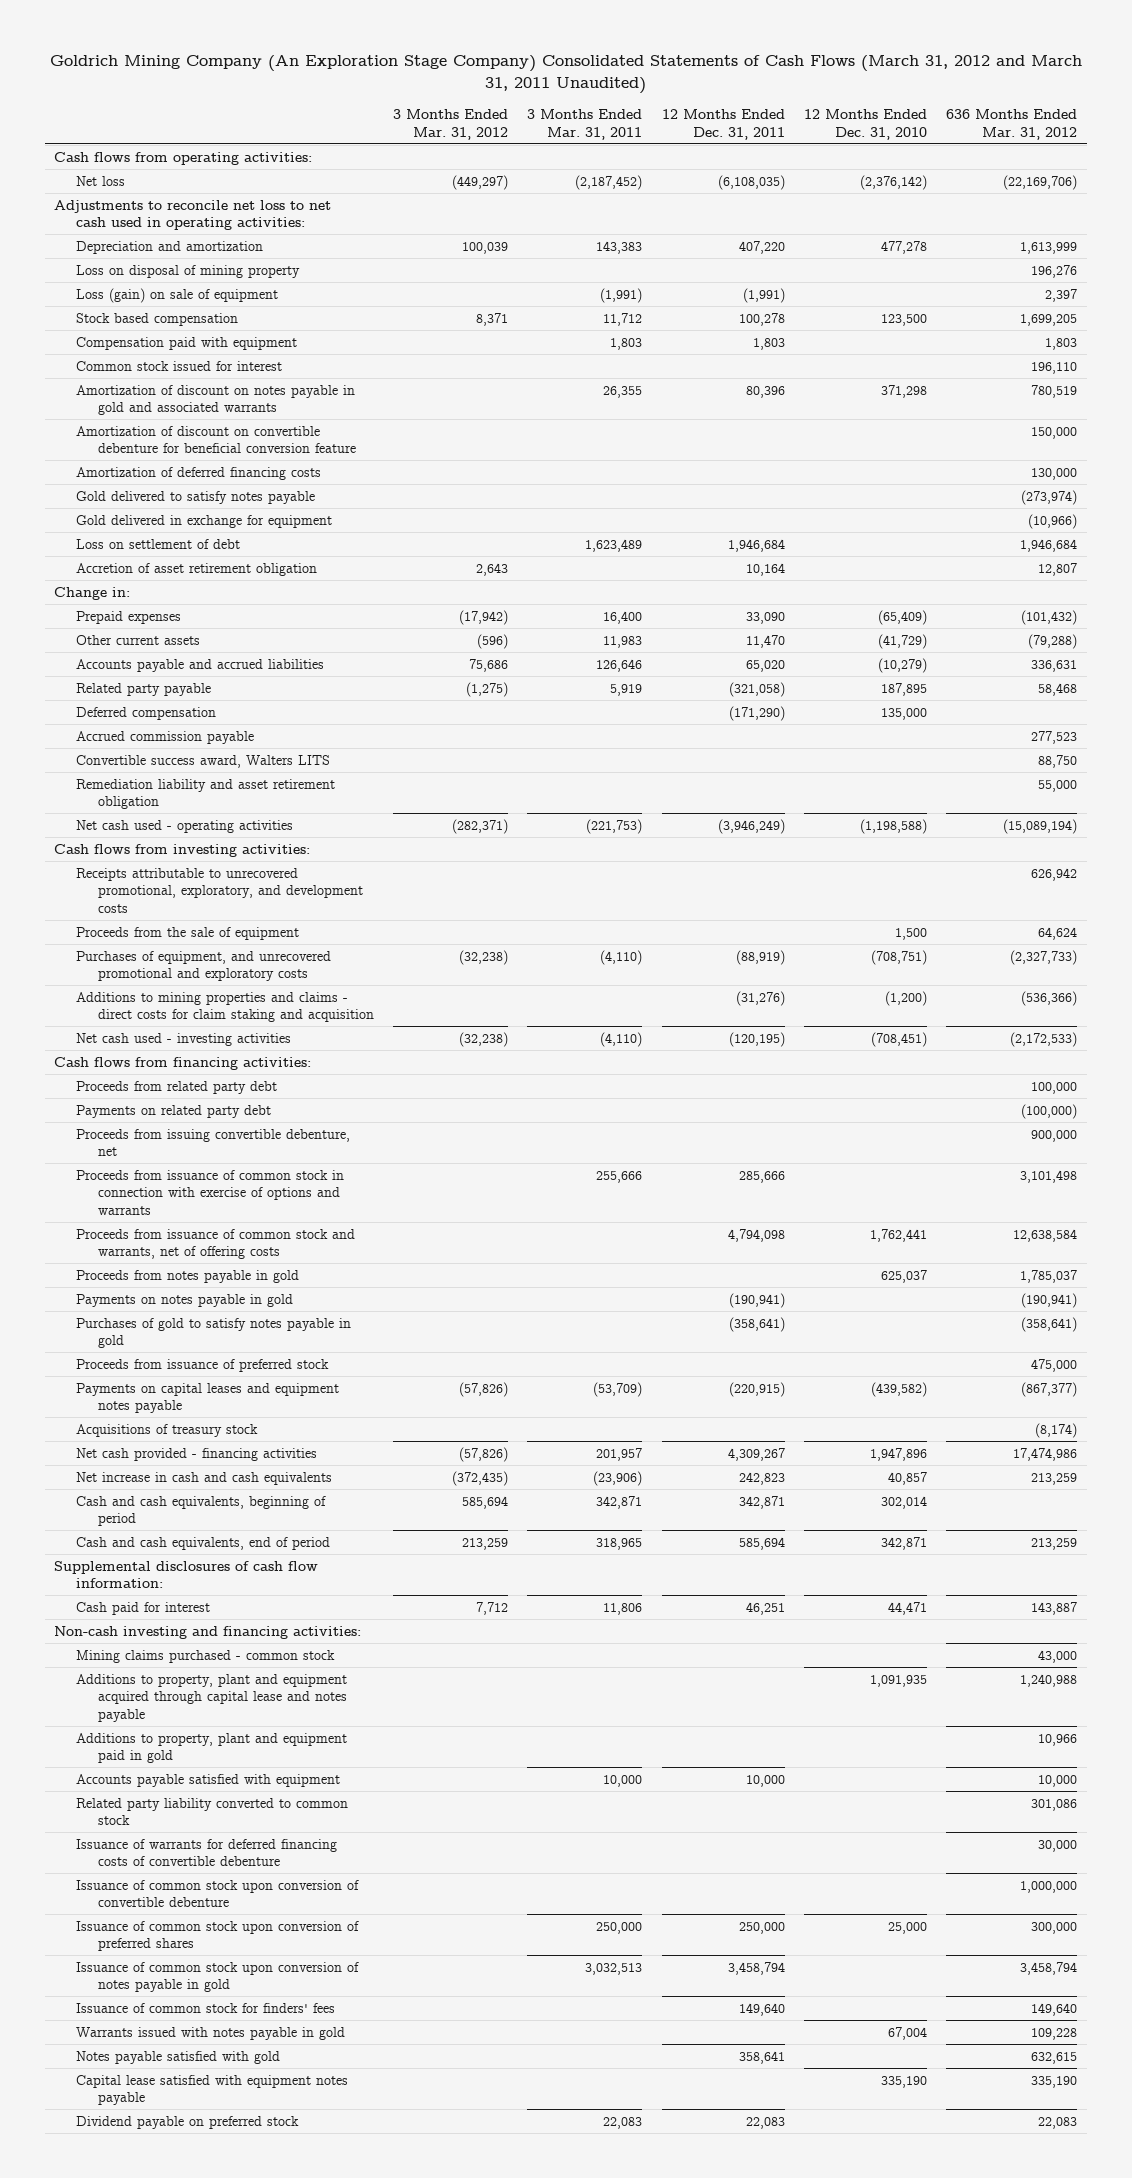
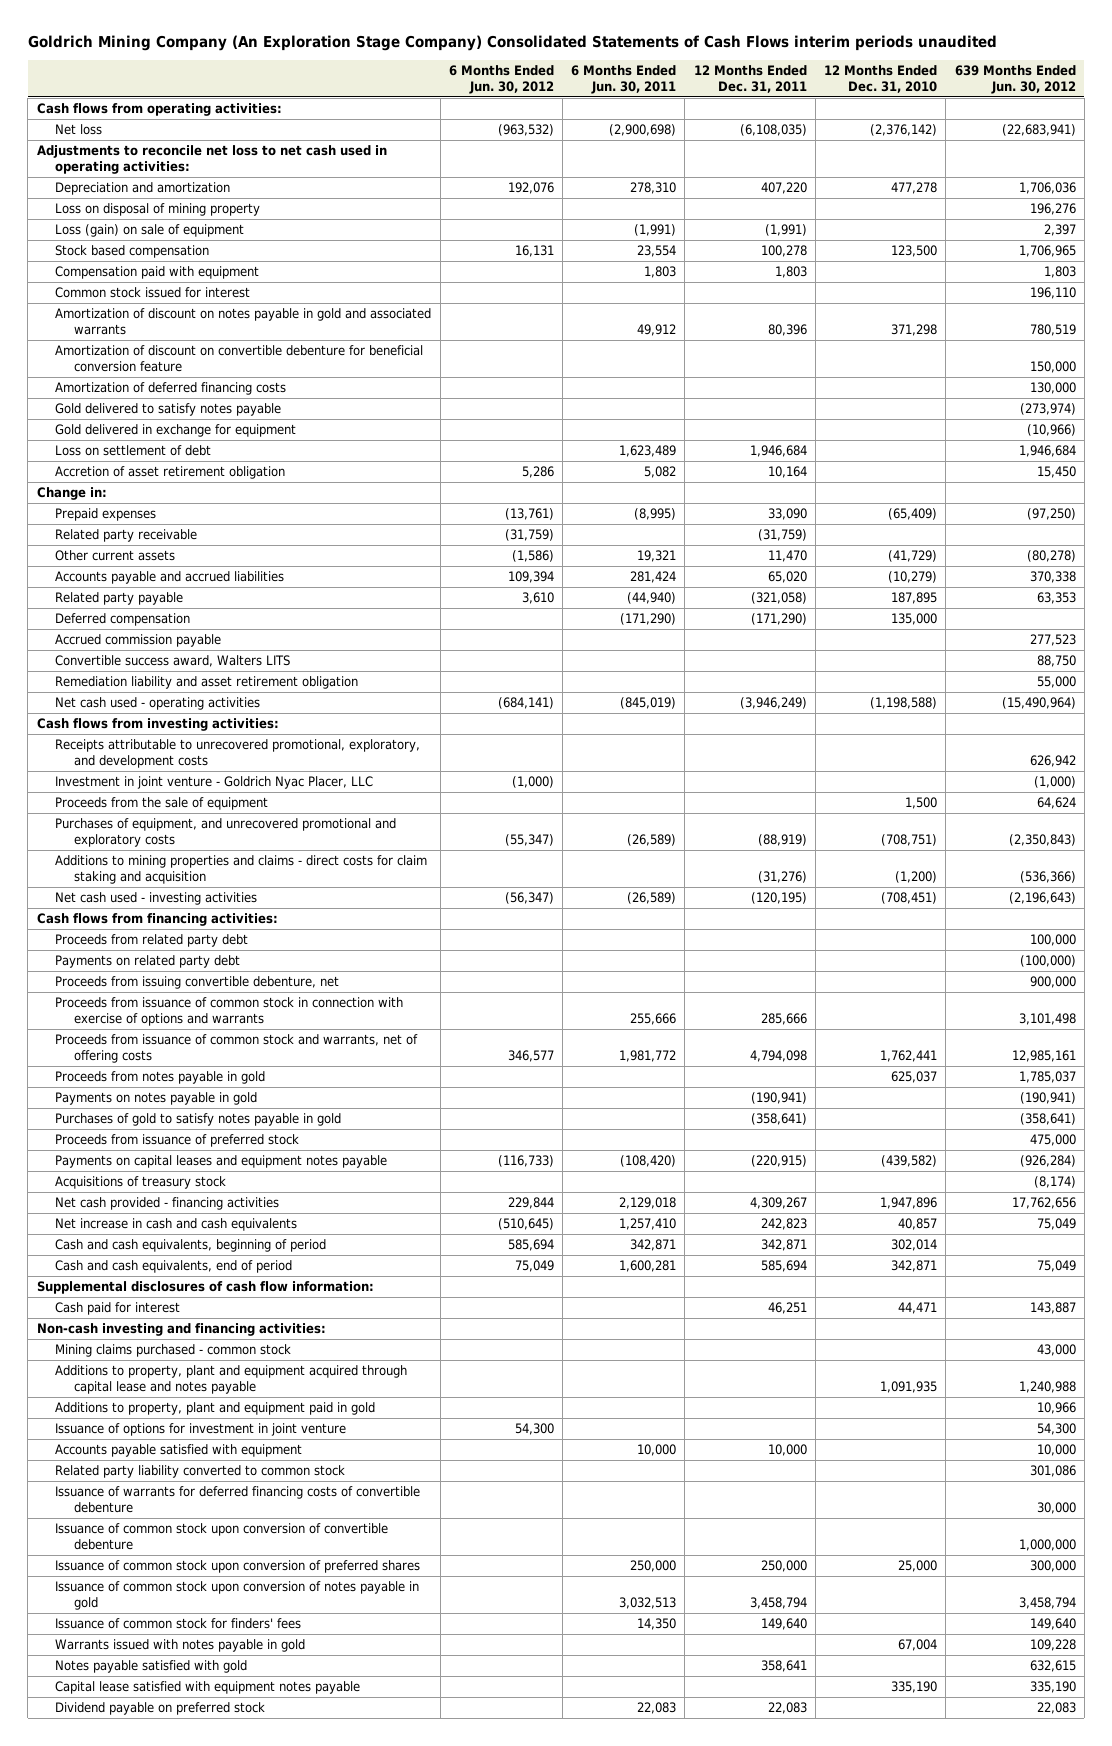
[49,55,1082,95] Goldrich Mining Company (An Exploration Stage Company) Consolidated Statements of Cash Flows (March 31, 2012 and March 31, 2011 Unaudited) -> [27,35,997,52] Goldrich Mining Company (An Exploration Stage Company) Consolidated Statements of Cash Flows interim periods unaudited
[393,109,509,140] 3 Months Ended Mar. 31, 2012 -> none
[527,109,643,140] 3 Months Ended Mar. 31, 2011 -> none
[946,109,1078,140] 636 Months Ended Mar. 31, 2012 -> none
none -> [448,64,554,94] 6 Months Ended Jun. 30, 2012
none -> [571,64,677,94] 6 Months Ended Jun. 30, 2011
none -> [954,64,1076,94] 639 Months Ended Jun. 30, 2012
none -> [55,529,198,543] Related party receivable
none -> [55,776,374,790] Investment in joint venture - Goldrich Nyac Placer, LLC
none -> [55,1423,347,1437] Issuance of options for investment in joint venture

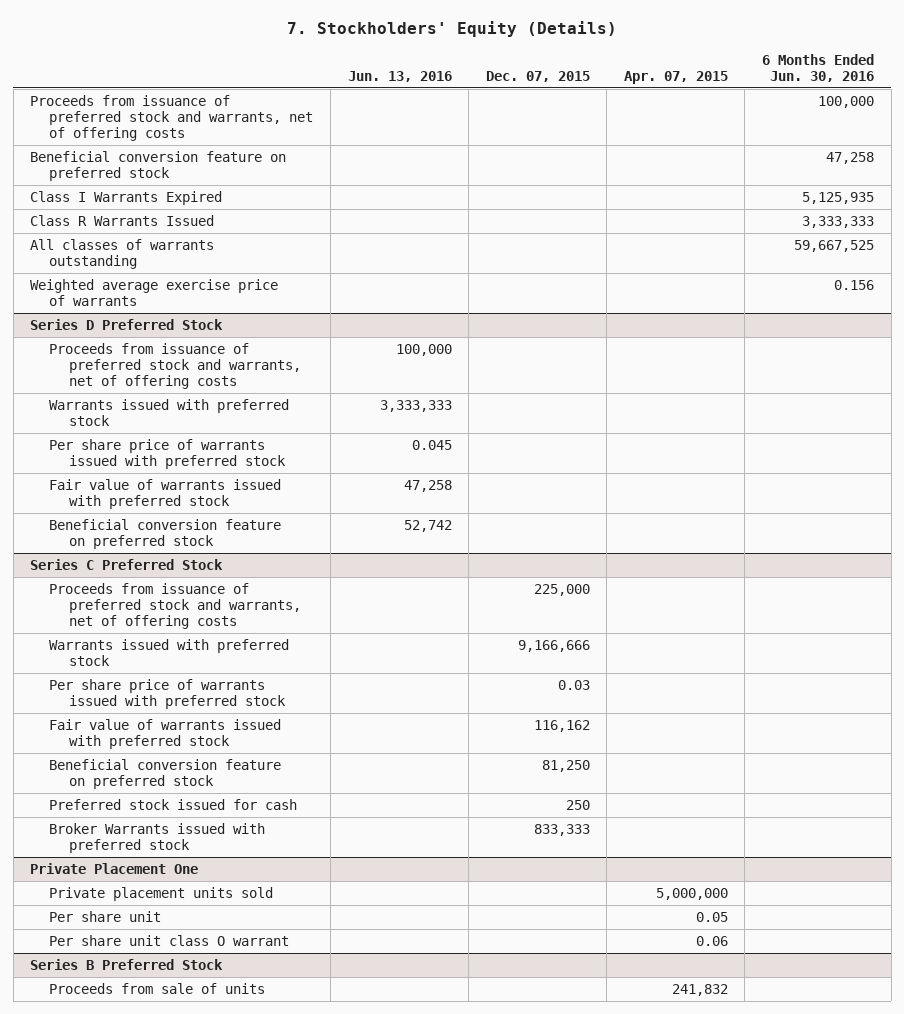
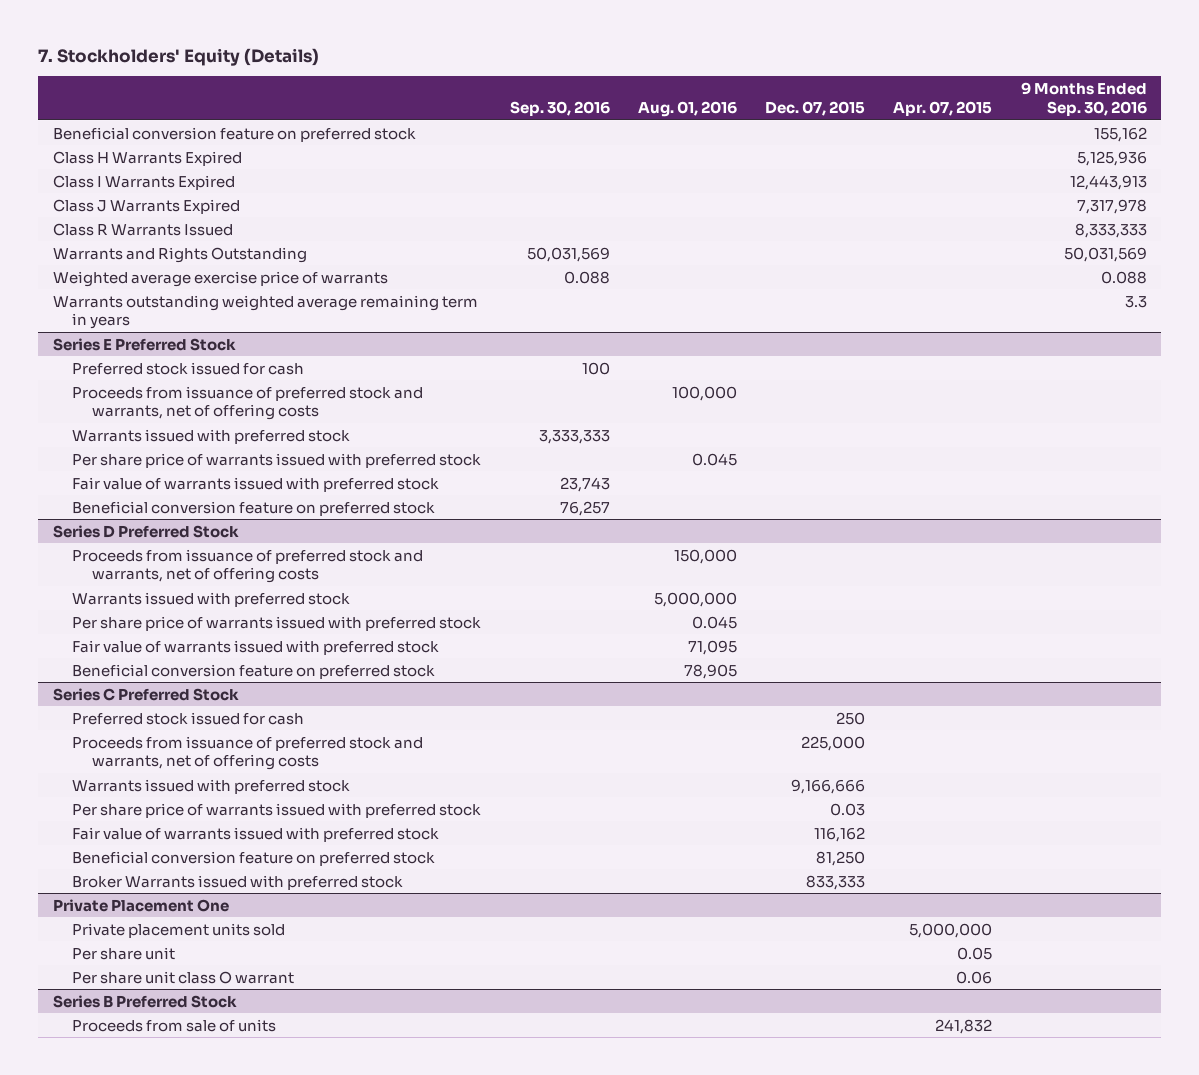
[347,70,452,82] Jun. 13, 2016 -> none
[761,53,874,82] 6 Months Ended Jun. 30, 2016 -> none
none -> [509,100,610,116] Sep. 30, 2016
none -> [637,100,737,117] Aug. 01, 2016
none -> [1020,82,1147,116] 9 Months Ended Sep. 30, 2016
[30,94,314,142] Proceeds from issuance of preferred stock and warrants, net of offering costs -> none
none -> [52,150,242,166] Class H Warrants Expired
none -> [52,198,240,214] Class J Warrants Expired
[30,238,215,270] All classes of warrants outstanding -> none
none -> [52,246,307,263] Warrants and Rights Outstanding
none -> [52,294,478,330] Warrants outstanding weighted average remaining term in years
none -> [52,337,236,351] Series E Preferred Stock
none -> [72,361,305,375] Preferred stock issued for cash
none -> [72,385,424,421] Proceeds from issuance of preferred stock and warrants, net of offering costs
none -> [72,428,351,444] Warrants issued with preferred stock
none -> [72,452,482,468] Per share price of warrants issued with preferred stock
none -> [72,476,440,492] Fair value of warrants issued with preferred stock
none -> [72,500,436,516] Beneficial conversion feature on preferred stock
[49,798,298,810] Preferred stock issued for cash -> [72,711,305,725] Preferred stock issued for cash

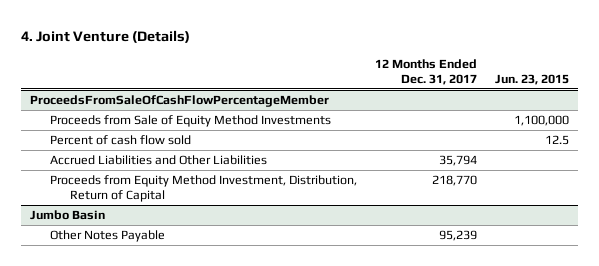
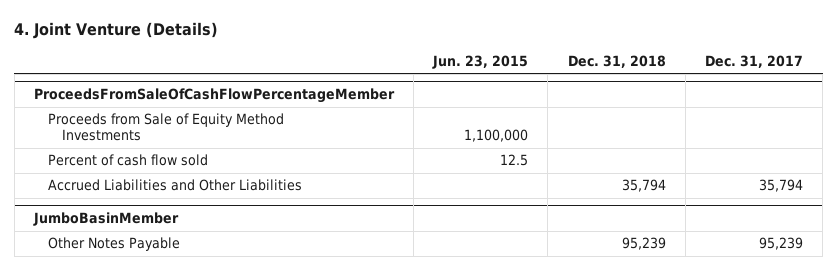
[374,58,477,85] 12 Months Ended Dec. 31, 2017 -> none
none -> [567,54,666,68] Dec. 31, 2018
none -> [704,54,803,68] Dec. 31, 2017
[50,174,358,203] Proceeds from Equity Method Investment, Distribution, Return of Capital -> none
[30,209,106,220] Jumbo Basin -> [32,212,179,227] JumboBasinMember

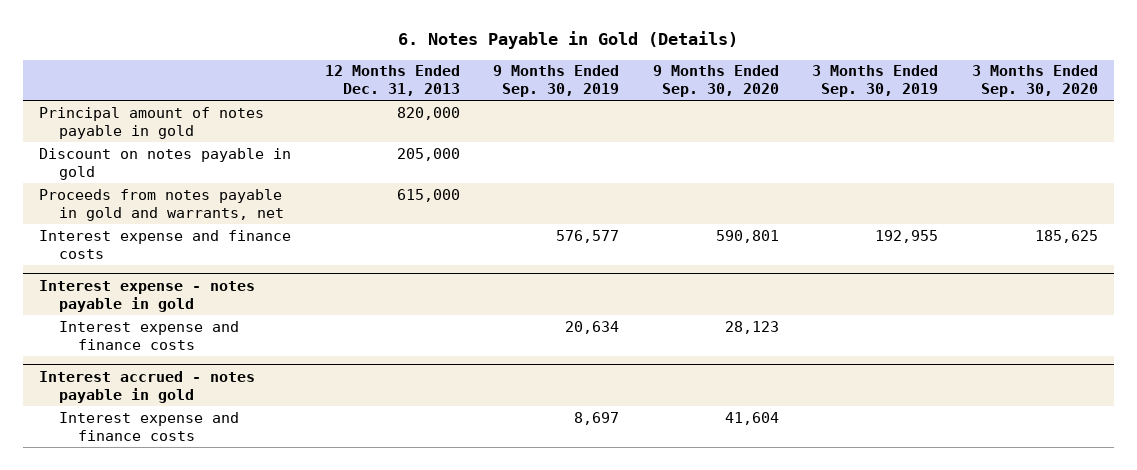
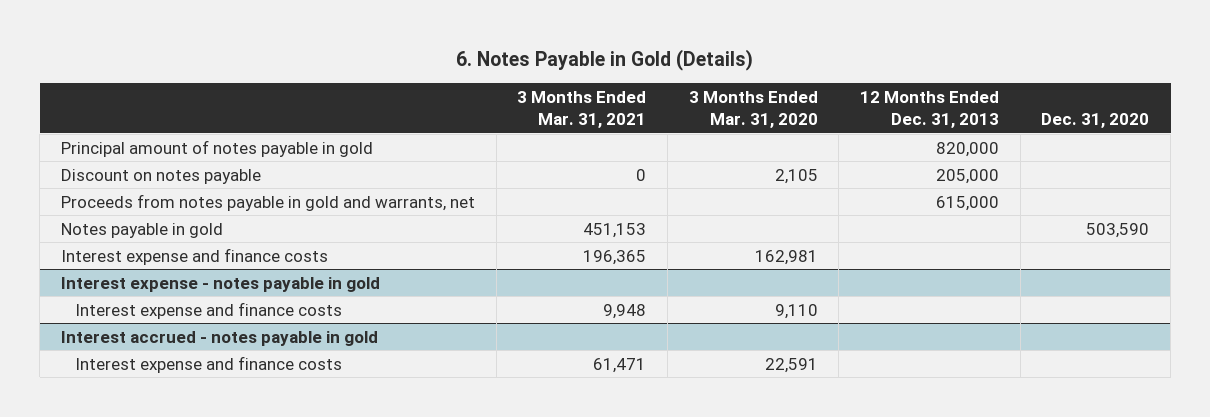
[493,65,620,98] 9 Months Ended Sep. 30, 2019 -> none
[652,65,779,98] 9 Months Ended Sep. 30, 2020 -> none
[812,65,939,98] 3 Months Ended Sep. 30, 2019 -> none
[971,65,1098,98] 3 Months Ended Sep. 30, 2020 -> none
none -> [517,91,647,128] 3 Months Ended Mar. 31, 2021
none -> [688,91,818,128] 3 Months Ended Mar. 31, 2020
none -> [1041,112,1150,128] Dec. 31, 2020
[39,147,292,180] Discount on notes payable in gold -> [61,168,262,184] Discount on notes payable
none -> [61,222,224,238] Notes payable in gold

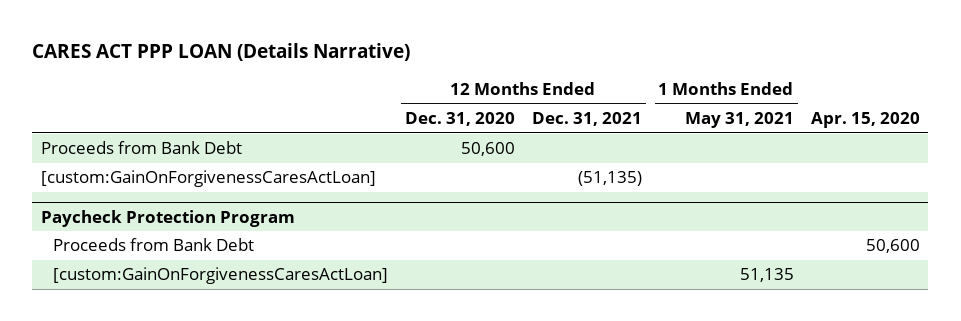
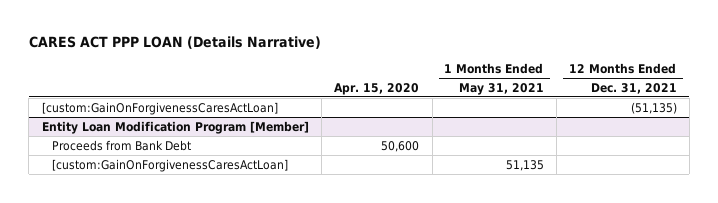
[405,112,516,127] Dec. 31, 2020 -> none
[40,141,242,155] Proceeds from Bank Debt -> none
[40,209,295,227] Paycheck Protection Program -> [41,120,309,134] Entity Loan Modification Program [Member]

